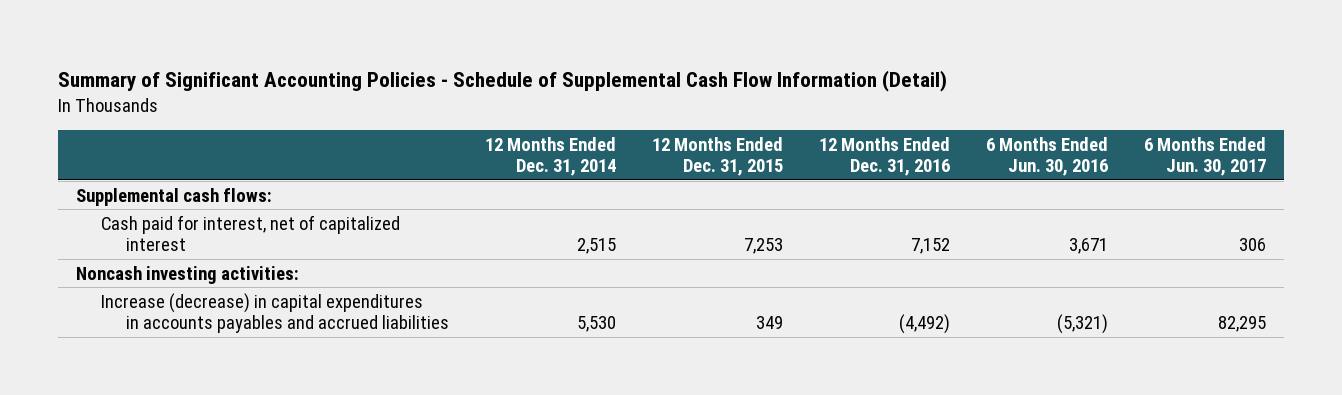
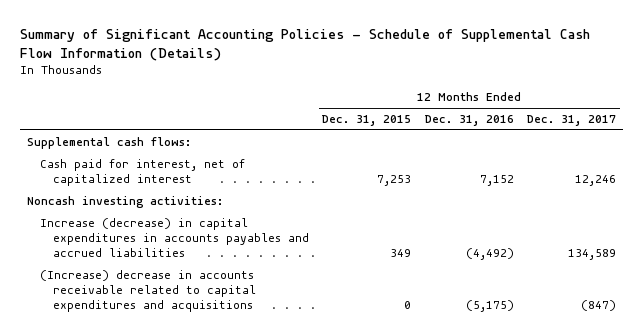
[58,69,948,92] Summary of Significant Accounting Policies - Schedule of Supplemental Cash Flow Information (Detail) -> [20,29,591,61] Summary of Significant Accounting Policies - Schedule of Supplemental Cash Flow Information (Details)
[484,136,616,177] 12 Months Ended Dec. 31, 2014 -> none
[985,136,1108,177] 6 Months Ended Jun. 30, 2016 -> none
[1143,136,1266,177] 6 Months Ended Jun. 30, 2017 -> none
none -> [527,115,617,127] Dec. 31, 2017
none -> [40,270,257,313] (Increase) decrease in accounts receivable related to capital expenditures and acquisitions

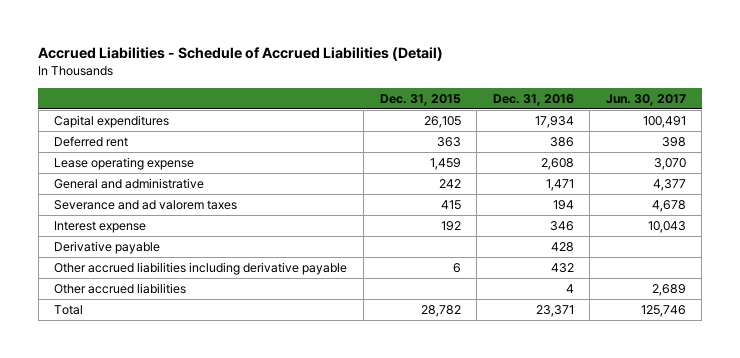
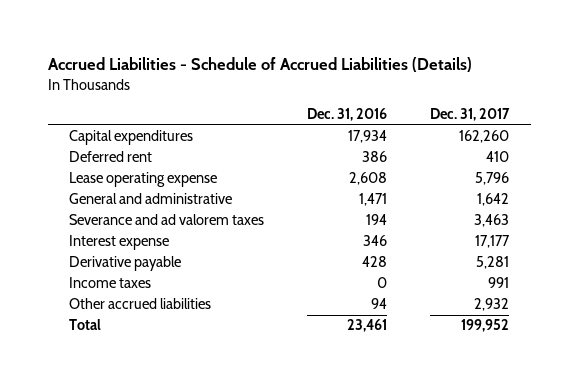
[38,47,444,62] Accrued Liabilities - Schedule of Accrued Liabilities (Detail) -> [47,57,472,73] Accrued Liabilities - Schedule of Accrued Liabilities (Details)
[379,93,461,106] Dec. 31, 2015 -> none
[605,93,686,106] Jun. 30, 2017 -> none
none -> [430,108,511,122] Dec. 31, 2017
[54,261,348,275] Other accrued liabilities including derivative payable -> none
none -> [69,277,152,289] Income taxes
[565,283,574,293] 4 -> [371,298,388,310] 94
[535,304,574,317] 23,371 -> [347,319,388,333] 23,461

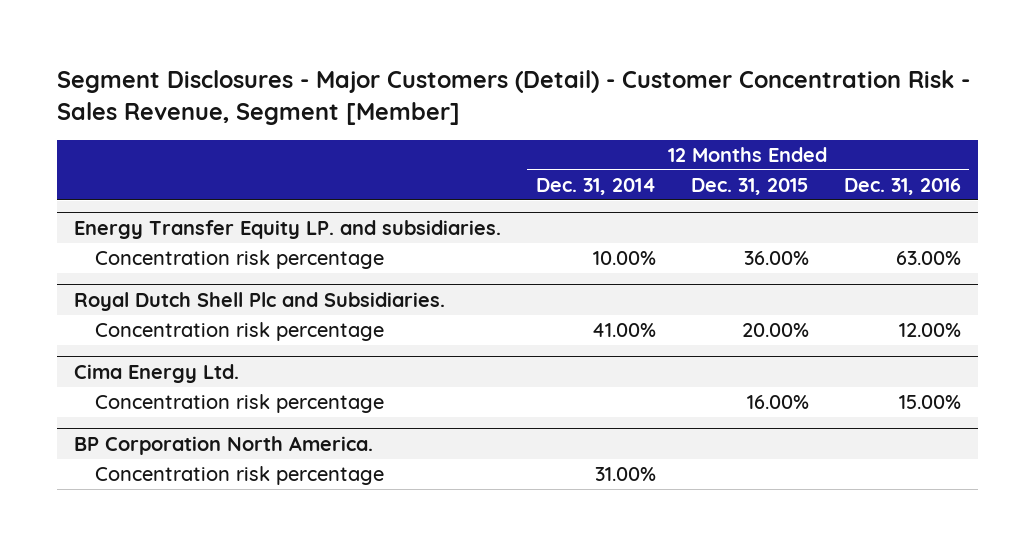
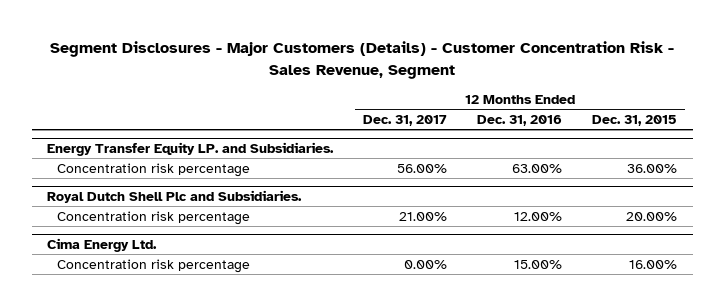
[56,70,970,125] Segment Disclosures - Major Customers (Detail) - Customer Concentration Risk - Sales Revenue, Segment [Member] -> [50,41,675,79] Segment Disclosures - Major Customers (Details) - Customer Concentration Risk - Sales Revenue, Segment
[535,178,656,196] Dec. 31, 2014 -> none
none -> [362,114,447,126] Dec. 31, 2017
[74,220,502,240] Energy Transfer Equity LP. and subsidiaries. -> [46,142,334,157] Energy Transfer Equity LP. and Subsidiaries.
[74,436,374,456] BP Corporation North America. -> none
[95,466,385,486] Concentration risk percentage -> none

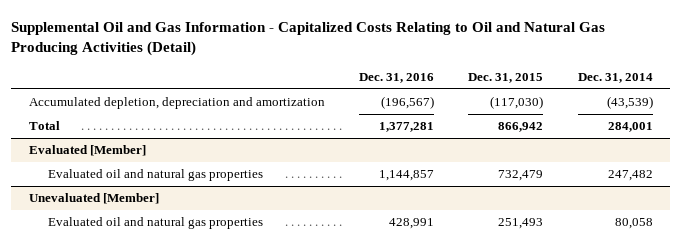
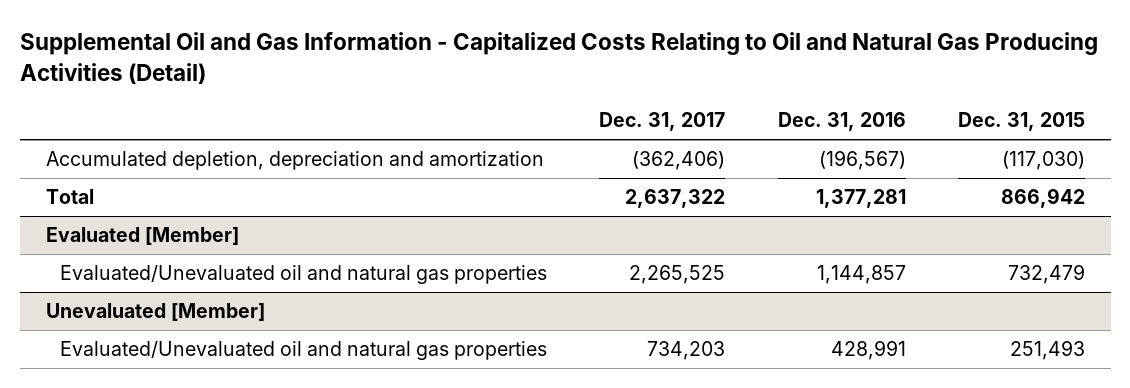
[577,72,653,83] Dec. 31, 2014 -> none
none -> [599,112,726,132] Dec. 31, 2017
[47,169,263,182] Evaluated oil and natural gas properties -> [60,265,548,285] Evaluated/Unevaluated oil and natural gas properties
[47,217,263,230] Evaluated oil and natural gas properties -> [60,341,548,361] Evaluated/Unevaluated oil and natural gas properties

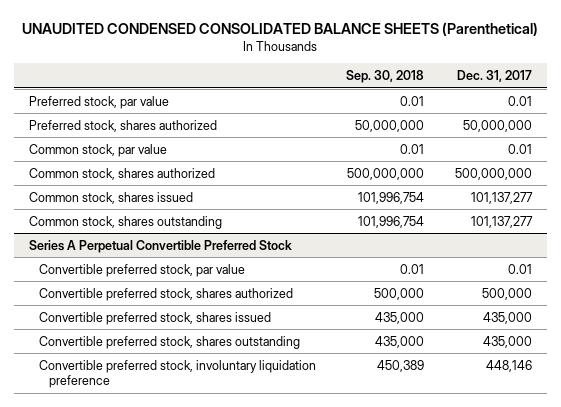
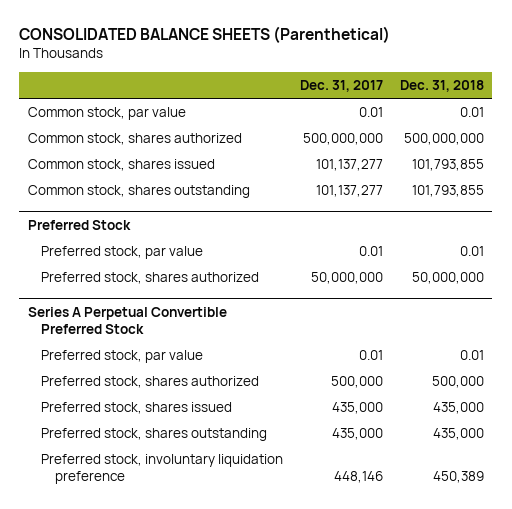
[22,21,539,36] UNAUDITED CONDENSED CONSOLIDATED BALANCE SHEETS (Parenthetical) -> [19,26,391,44] CONSOLIDATED BALANCE SHEETS (Parenthetical)
[346,70,425,84] Sep. 30, 2018 -> none
none -> [400,79,485,92] Dec. 31, 2018
[29,95,170,109] Preferred stock, par value -> none
[29,119,218,132] Preferred stock, shares authorized -> none
none -> [27,219,131,230] Preferred Stock
none -> [41,246,204,260] Preferred stock, par value
none -> [41,272,260,285] Preferred stock, shares authorized
[39,263,246,277] Convertible preferred stock, par value -> [41,350,204,364] Preferred stock, par value
[39,287,294,301] Convertible preferred stock, shares authorized -> [41,376,260,389] Preferred stock, shares authorized
[39,311,272,325] Convertible preferred stock, shares issued -> [41,402,233,415] Preferred stock, shares issued
[39,335,301,349] Convertible preferred stock, shares outstanding -> [41,428,268,442] Preferred stock, shares outstanding
[39,359,317,389] Convertible preferred stock, involuntary liquidation preference -> [41,454,284,485] Preferred stock, involuntary liquidation preference

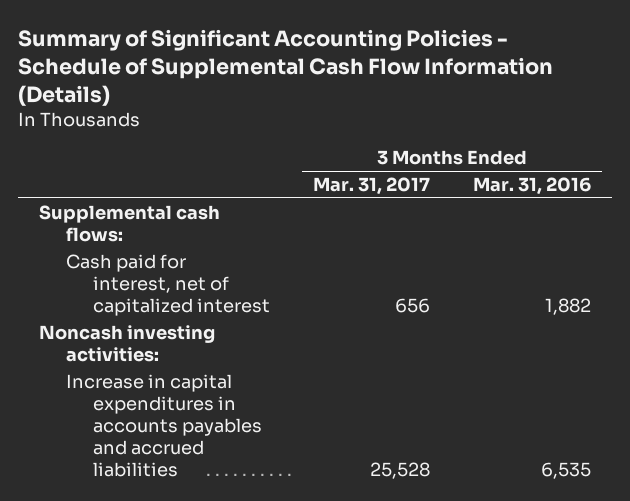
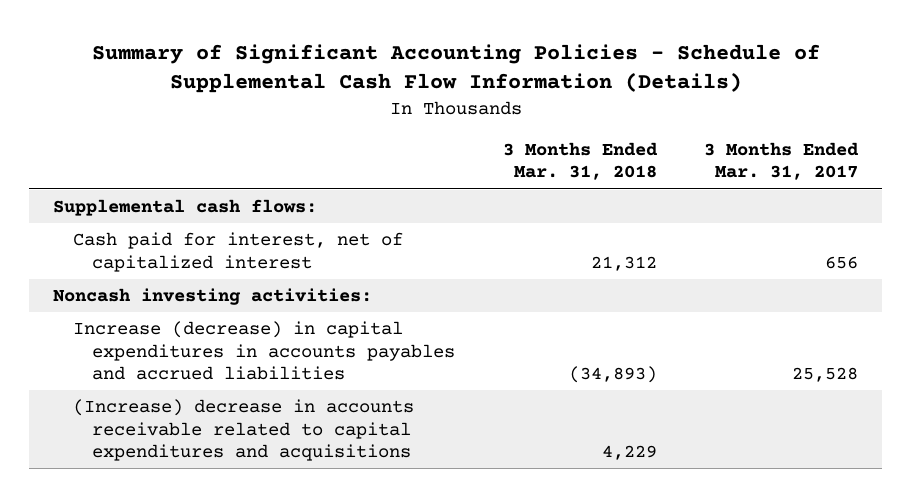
[472,176,591,195] Mar. 31, 2016 -> none
none -> [502,142,658,181] 3 Months Ended Mar. 31, 2018
[66,373,263,478] Increase in capital expenditures in accounts payables and accrued liabilities -> [72,321,456,380] Increase (decrease) in capital expenditures in accounts payables and accrued liabilities
none -> [72,399,414,461] (Increase) decrease in accounts receivable related to capital expenditures and acquisitions

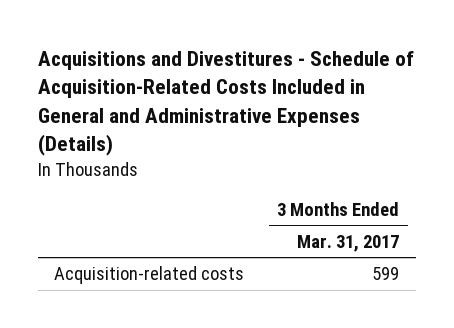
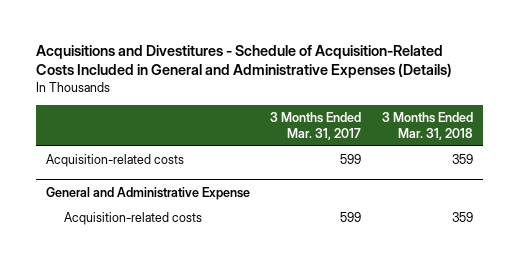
none -> [381,112,473,140] 3 Months Ended Mar. 31, 2018
none -> [46,186,251,200] General and Administrative Expense
none -> [64,212,203,226] Acquisition-related costs

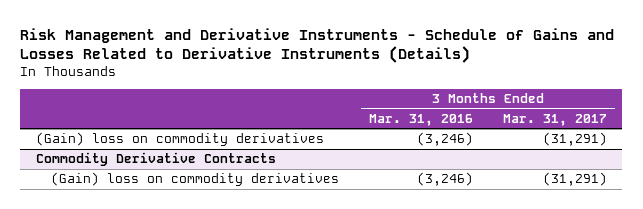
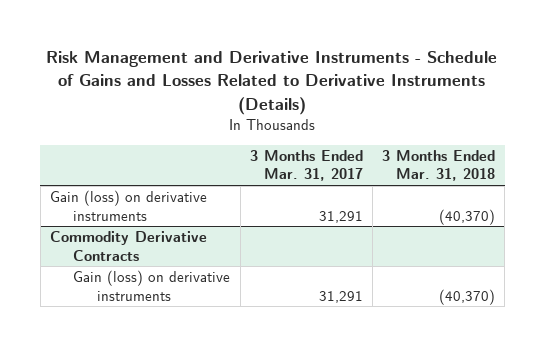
[368,113,473,126] Mar. 31, 2016 -> none
none -> [382,149,496,182] 3 Months Ended Mar. 31, 2018
[35,132,324,147] (Gain) loss on commodity derivatives -> [49,190,207,221] Gain (loss) on derivative instruments
[543,132,608,147] (31,291) -> [318,210,363,223] 31,291
[50,172,339,187] (Gain) loss on commodity derivatives -> [73,270,231,301] Gain (loss) on derivative instruments
[543,172,608,187] (31,291) -> [318,290,363,303] 31,291

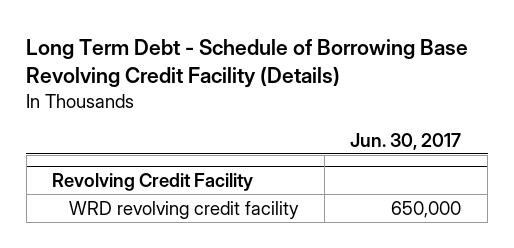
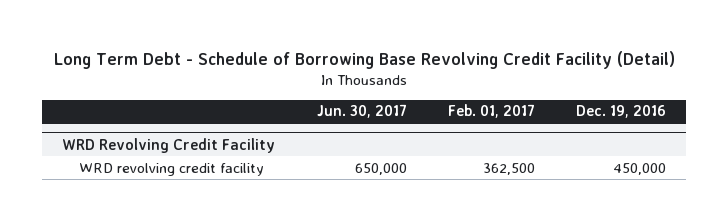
[26,38,469,89] Long Term Debt - Schedule of Borrowing Base Revolving Credit Facility (Details) -> [54,50,676,69] Long Term Debt - Schedule of Borrowing Base Revolving Credit Facility (Detail)
none -> [447,104,535,119] Feb. 01, 2017
none -> [575,105,666,119] Dec. 19, 2016
[52,173,254,192] Revolving Credit Facility -> [62,137,276,153] WRD Revolving Credit Facility

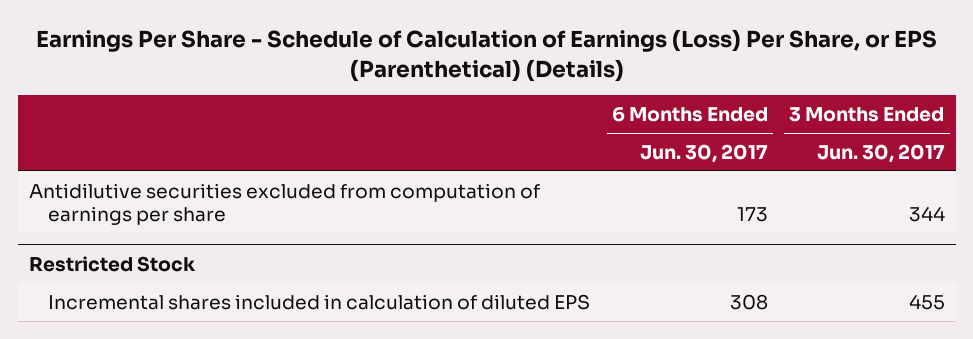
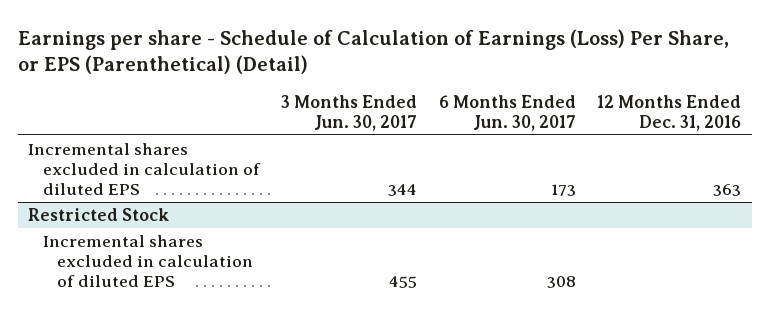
[35,29,937,82] Earnings Per Share - Schedule of Calculation of Earnings (Loss) Per Share, or EPS (Parenthetical) (Details) -> [17,28,729,75] Earnings per share - Schedule of Calculation of Earnings (Loss) Per Share, or EPS (Parenthetical) (Detail)
none -> [596,94,741,131] 12 Months Ended Dec. 31, 2016
[28,182,540,226] Antidilutive securities excluded from computation of earnings per share -> [28,143,261,196] Incremental shares excluded in calculation of diluted EPS
[48,293,591,310] Incremental shares included in calculation of diluted EPS -> [42,235,254,288] Incremental shares excluded in calculation of diluted EPS

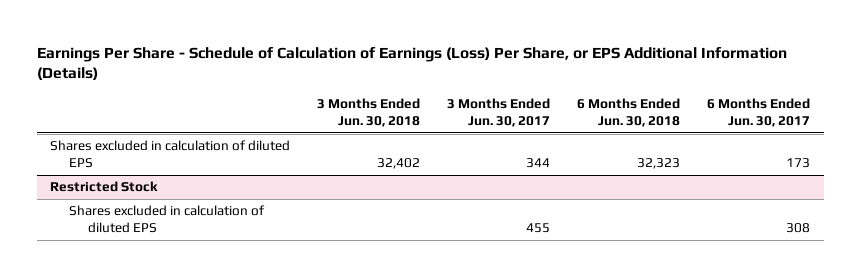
[17,28,729,75] Earnings per share - Schedule of Calculation of Earnings (Loss) Per Share, or EPS (Parenthetical) (Detail) -> [36,46,787,81] Earnings Per Share - Schedule of Calculation of Earnings (Loss) Per Share, or EPS Additional Information (Details)
[596,94,741,131] 12 Months Ended Dec. 31, 2016 -> none
none -> [317,98,421,128] 3 Months Ended Jun. 30, 2018
none -> [577,98,681,128] 6 Months Ended Jun. 30, 2018
[28,143,261,196] Incremental shares excluded in calculation of diluted EPS -> [50,140,291,169] Shares excluded in calculation of diluted EPS
[42,235,254,288] Incremental shares excluded in calculation of diluted EPS -> [68,205,265,234] Shares excluded in calculation of diluted EPS

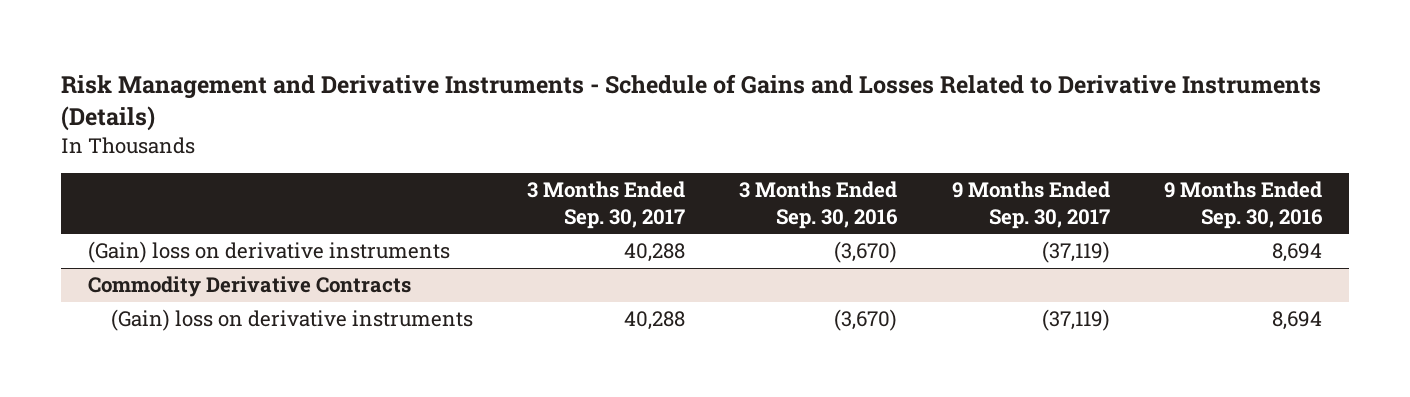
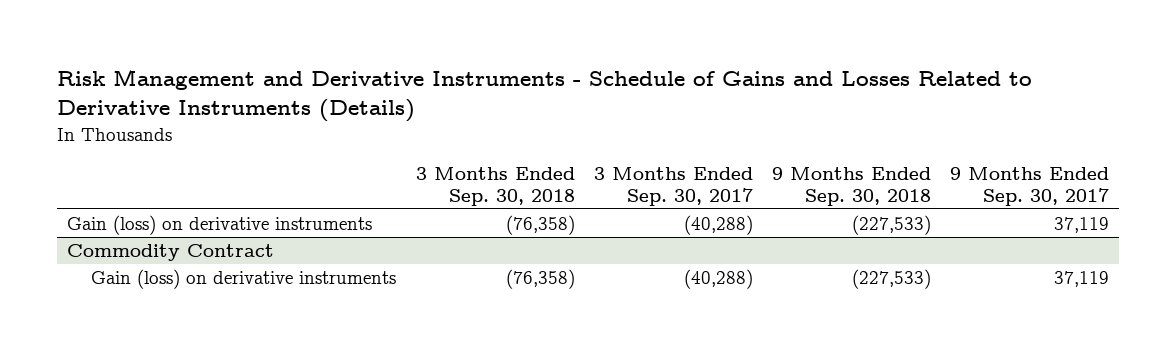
[739,181,899,229] 3 Months Ended Sep. 30, 2016 -> none
[1163,181,1323,229] 9 Months Ended Sep. 30, 2016 -> none
none -> [415,166,575,206] 3 Months Ended Sep. 30, 2018
none -> [771,166,931,206] 9 Months Ended Sep. 30, 2018
[88,241,451,264] (Gain) loss on derivative instruments -> [66,215,372,236] Gain (loss) on derivative instruments
[623,243,685,263] 40,288 -> [683,215,753,236] (40,288)
[1041,241,1110,264] (37,119) -> [1054,217,1110,234] 37,119
[88,276,412,298] Commodity Derivative Contracts -> [66,244,274,262] Commodity Contract
[110,309,473,332] (Gain) loss on derivative instruments -> [91,269,397,290] Gain (loss) on derivative instruments
[623,311,685,331] 40,288 -> [683,269,753,290] (40,288)
[1041,309,1110,332] (37,119) -> [1054,271,1110,288] 37,119

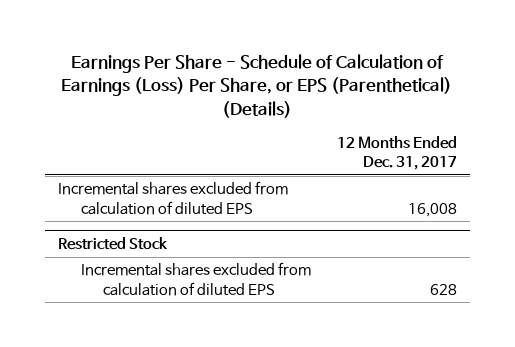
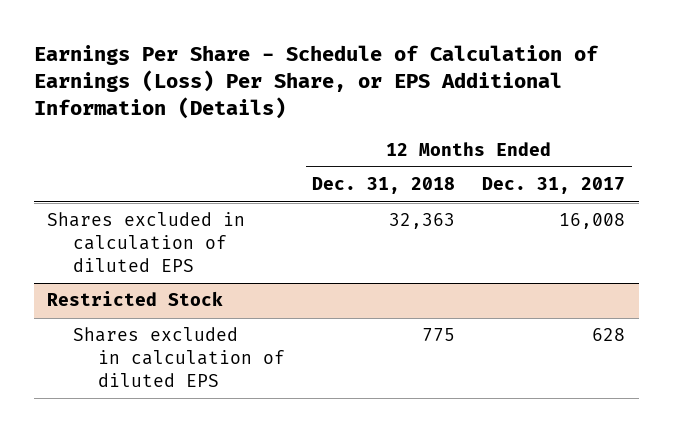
[61,54,453,118] Earnings Per Share - Schedule of Calculation of Earnings (Loss) Per Share, or EPS (Parenthetical) (Details) -> [33,44,599,119] Earnings Per Share - Schedule of Calculation of Earnings (Loss) Per Share, or EPS Additional Information (Details)
none -> [312,177,456,195] Dec. 31, 2018
[57,181,288,215] Incremental shares excluded from calculation of diluted EPS -> [47,212,246,272] Shares excluded in calculation of diluted EPS
[80,262,311,296] Incremental shares excluded from calculation of diluted EPS -> [72,327,286,387] Shares excluded in calculation of diluted EPS

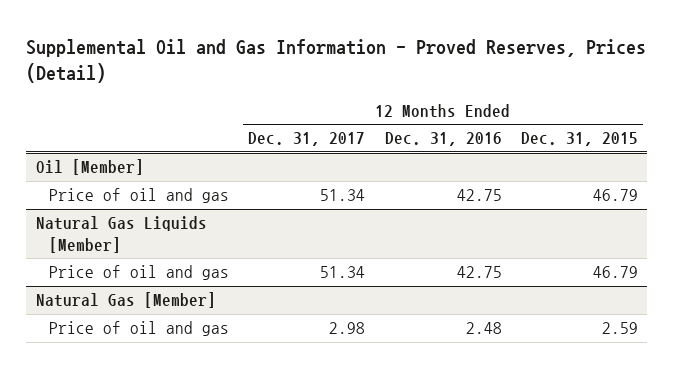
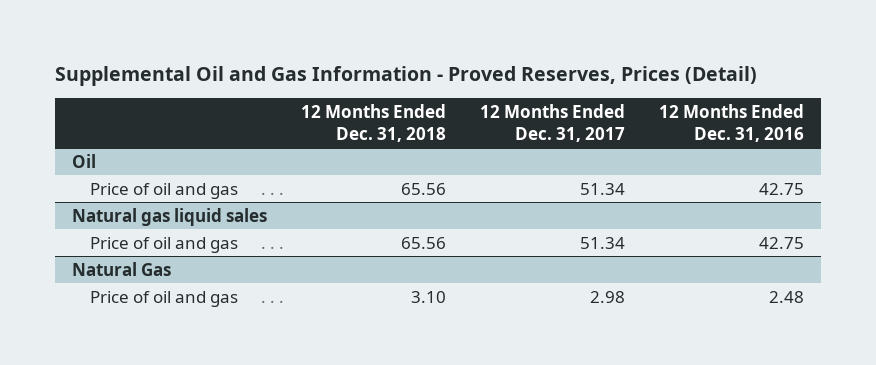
[520,132,638,147] Dec. 31, 2015 -> none
none -> [301,103,447,142] 12 Months Ended Dec. 31, 2018
[35,159,144,176] Oil [Member] -> [71,153,96,168] Oil
[35,216,207,253] Natural Gas Liquids [Member] -> [71,207,267,226] Natural gas liquid sales
[35,292,216,309] Natural Gas [Member] -> [71,261,171,276] Natural Gas

